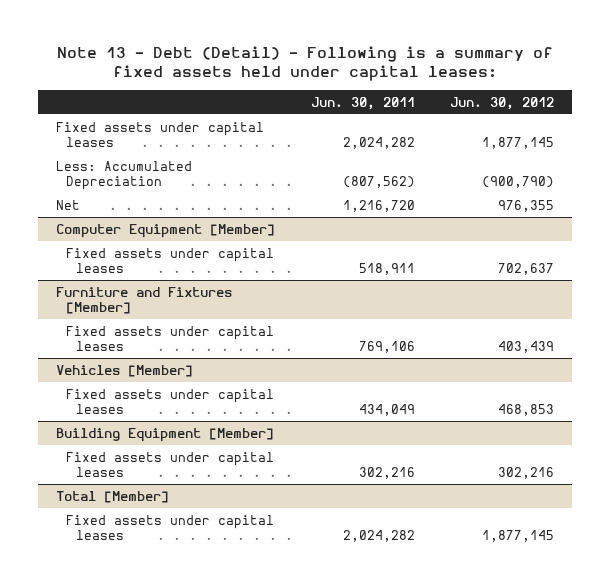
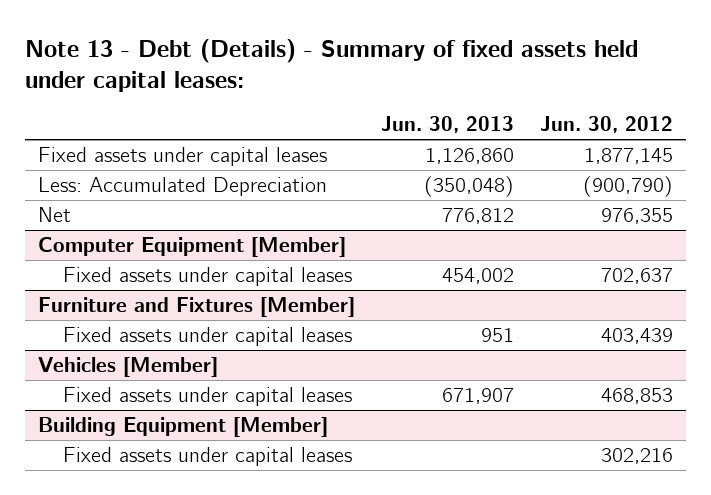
[57,45,554,82] Note 13 - Debt (Detail) - Following is a summary of fixed assets held under capital leases: -> [25,38,639,93] Note 13 - Debt (Details) - Summary of fixed assets held under capital leases:
[310,96,415,110] Jun. 30, 2011 -> none
none -> [380,115,514,133] Jun. 30, 2013
[56,490,170,503] Total [Member] -> none
[65,514,274,540] Fixed assets under capital leases -> none

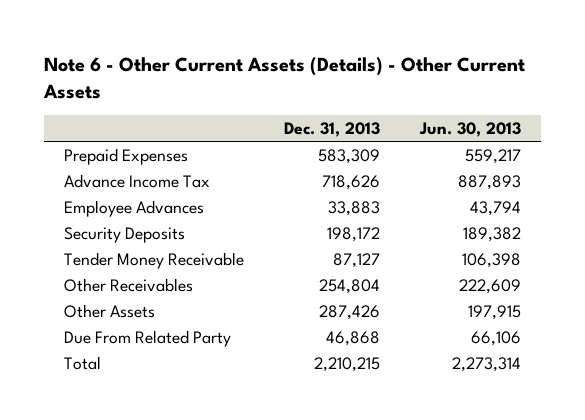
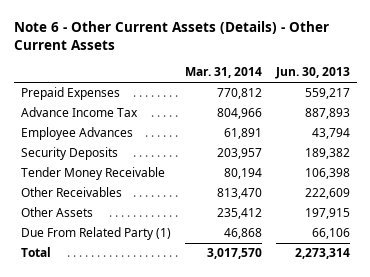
[283,122,380,138] Dec. 31, 2013 -> none
none -> [184,67,262,79] Mar. 31, 2014
[64,329,232,347] Due From Related Party -> [20,227,171,241] Due From Related Party (1)

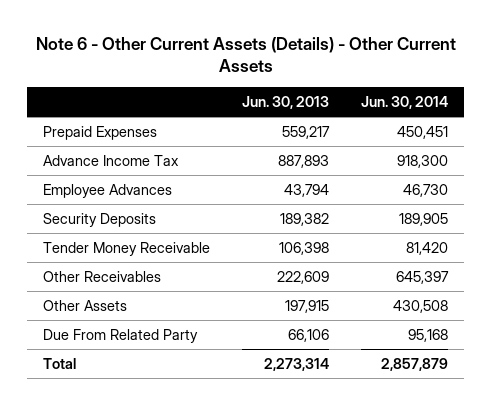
[184,67,262,79] Mar. 31, 2014 -> none
none -> [360,95,448,109] Jun. 30, 2014
[20,227,171,241] Due From Related Party (1) -> [43,328,199,343] Due From Related Party

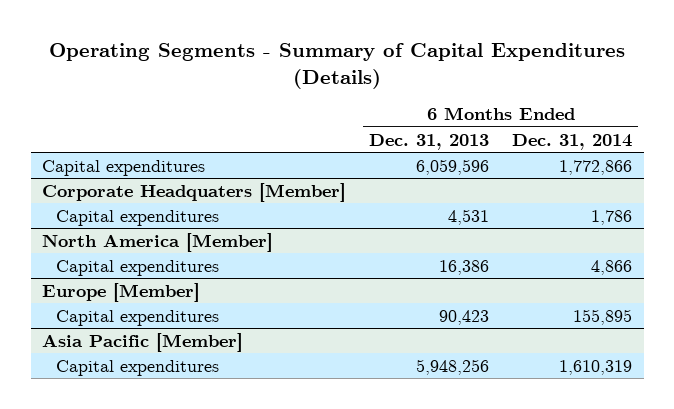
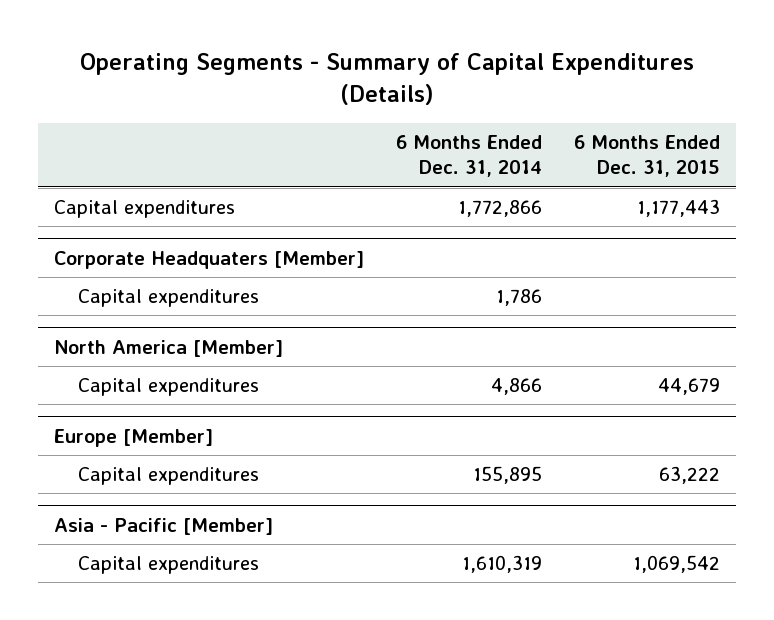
[369,133,490,150] Dec. 31, 2013 -> none
none -> [573,135,720,178] 6 Months Ended Dec. 31, 2015
[42,332,244,352] Asia Pacific [Member] -> [54,517,274,535] Asia - Pacific [Member]

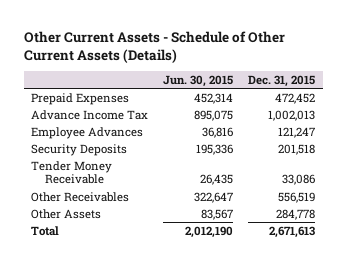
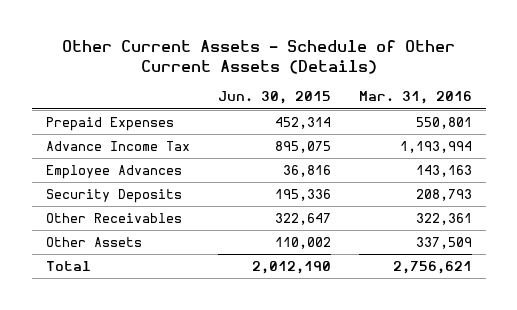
[248,75,316,88] Dec. 31, 2015 -> none
none -> [358,91,472,105] Mar. 31, 2016
[31,160,113,185] Tender Money Receivable -> none
[201,208,234,220] 83,567 -> [274,236,331,249] 110,002

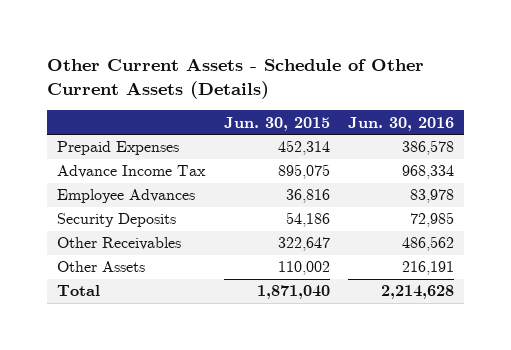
[358,91,472,105] Mar. 31, 2016 -> none
none -> [348,116,455,131] Jun. 30, 2016
[274,188,331,201] 195,336 -> [285,212,330,228] 54,186
[251,260,331,274] 2,012,190 -> [256,285,330,300] 1,871,040

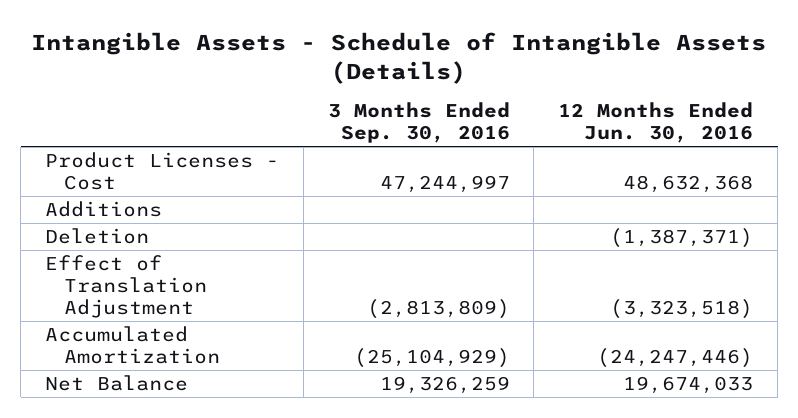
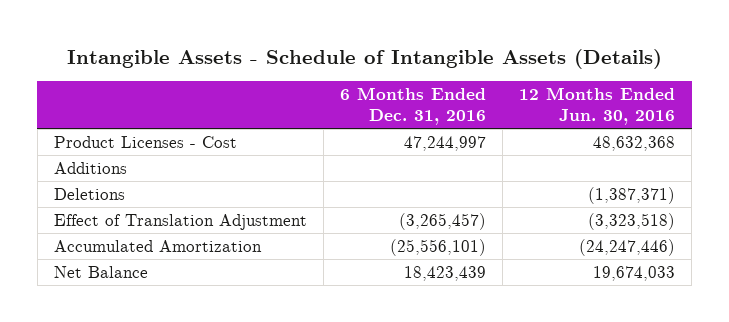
[327,102,510,144] 3 Months Ended Sep. 30, 2016 -> none
none -> [340,86,487,126] 6 Months Ended Dec. 31, 2016
[45,227,150,244] Deletion -> [53,187,125,200] Deletions

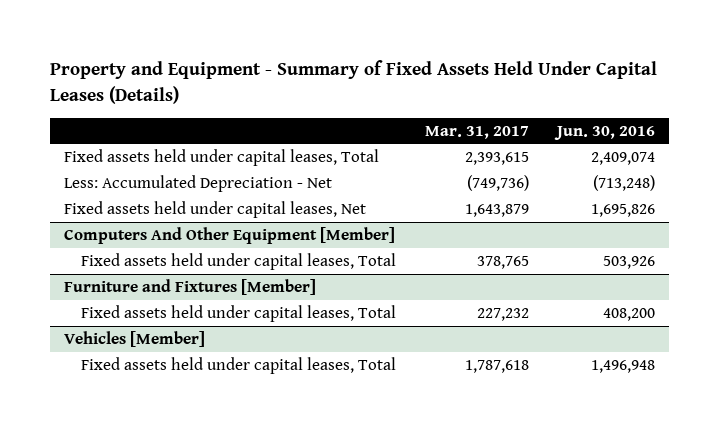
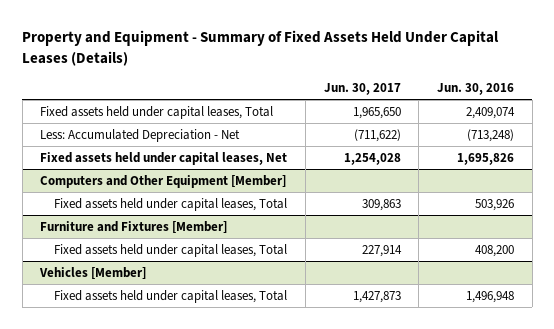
[424,125,529,139] Mar. 31, 2017 -> none
none -> [323,82,401,95] Jun. 30, 2017
[63,226,395,244] Computers And Other Equipment [Member] -> [40,174,287,188] Computers and Other Equipment [Member]

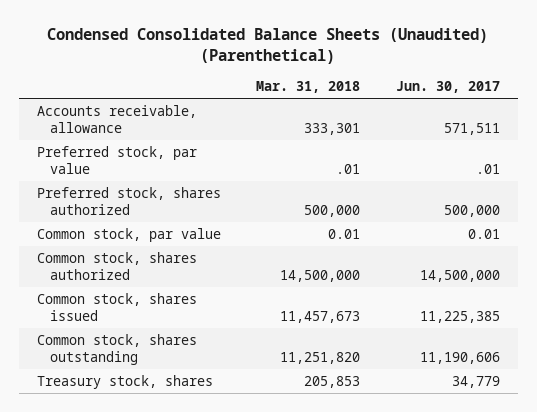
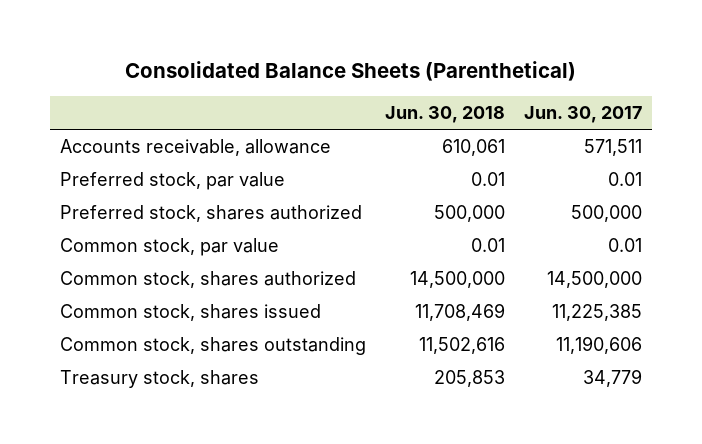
[47,27,489,64] Condensed Consolidated Balance Sheets (Unaudited) (Parenthetical) -> [124,60,576,81] Consolidated Balance Sheets (Parenthetical)
[256,80,361,93] Mar. 31, 2018 -> none
none -> [384,106,505,124] Jun. 30, 2018
[475,164,500,175] .01 -> [608,172,643,187] 0.01

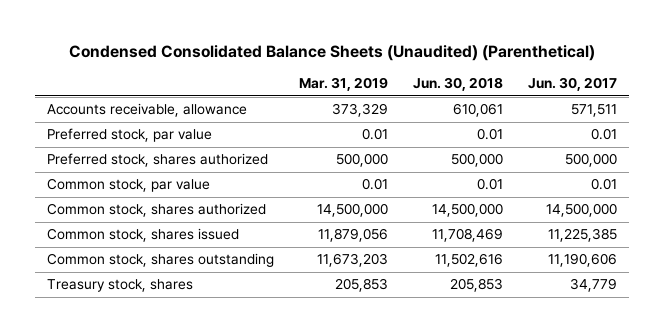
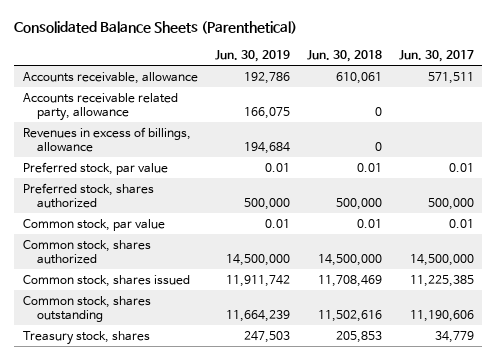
[68,44,595,61] Condensed Consolidated Balance Sheets (Unaudited) (Parenthetical) -> [13,21,297,35] Consolidated Balance Sheets (Parenthetical)
[299,77,389,92] Mar. 31, 2019 -> none
none -> [214,50,290,63] Jun. 30, 2019
none -> [22,92,178,121] Accounts receivable related party, allowance
none -> [22,126,191,152] Revenues in excess of billings, allowance

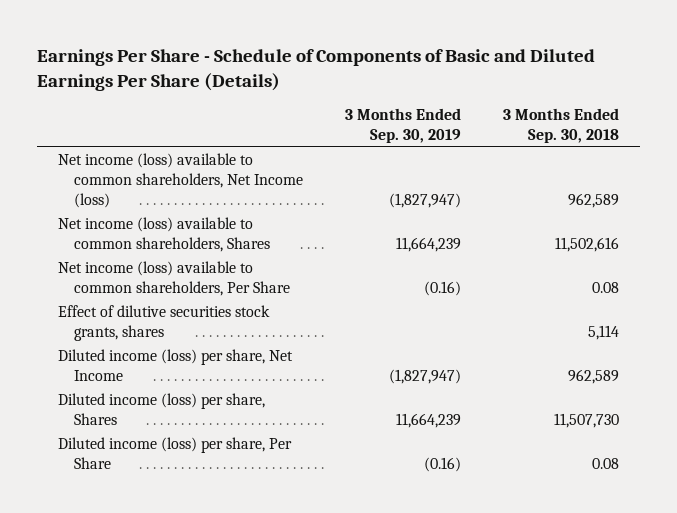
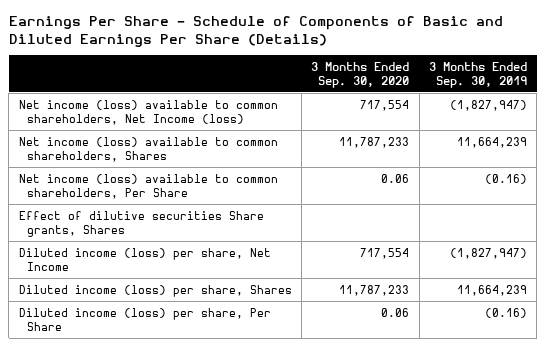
[503,108,620,144] 3 Months Ended Sep. 30, 2018 -> none
none -> [311,61,410,88] 3 Months Ended Sep. 30, 2020
[57,305,270,342] Effect of dilutive securities stock grants, shares -> [18,210,264,237] Effect of dilutive securities Share grants, Shares

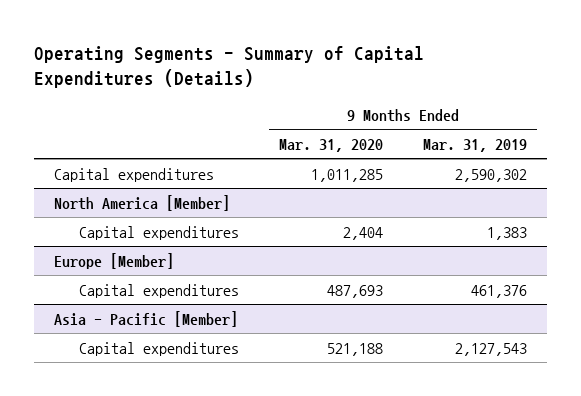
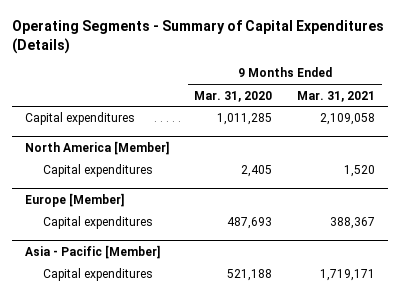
[423,139,528,153] Mar. 31, 2019 -> none
none -> [297,90,376,102] Mar. 31, 2021
[343,226,384,240] 2,404 -> [241,165,273,178] 2,405

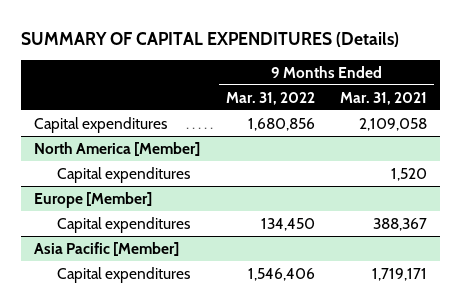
[12,19,385,54] Operating Segments - Summary of Capital Expenditures (Details) -> [20,31,399,47] SUMMARY OF CAPITAL EXPENDITURES (Details)
[194,90,273,102] Mar. 31, 2020 -> none
none -> [225,91,315,105] Mar. 31, 2022
[24,244,160,259] Asia - Pacific [Member] -> [33,241,179,256] Asia Pacific [Member]

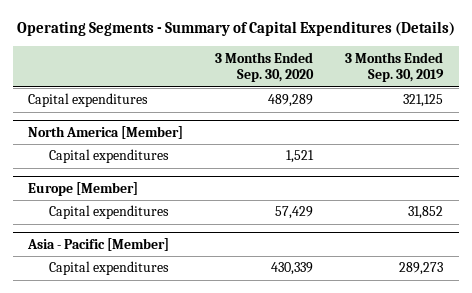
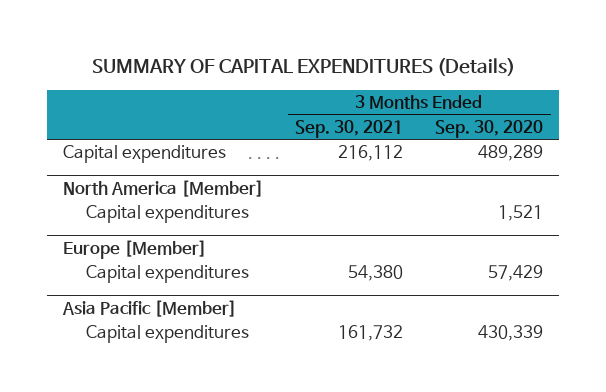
[16,21,455,37] Operating Segments - Summary of Capital Expenditures (Details) -> [91,57,515,76] SUMMARY OF CAPITAL EXPENDITURES (Details)
[345,51,445,83] 3 Months Ended Sep. 30, 2019 -> none
none -> [295,119,404,138] Sep. 30, 2021
[27,237,170,251] Asia - Pacific [Member] -> [61,299,237,317] Asia Pacific [Member]

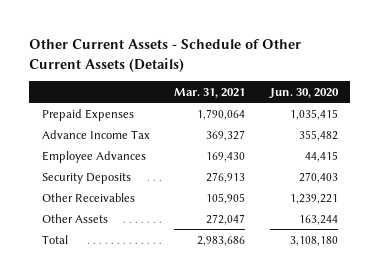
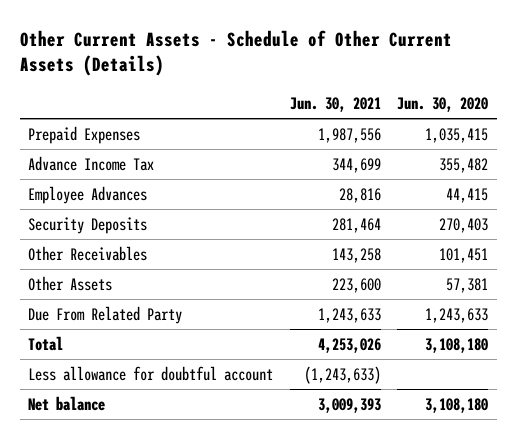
[174,87,246,98] Mar. 31, 2021 -> none
none -> [289,96,381,112] Jun. 30, 2021
[289,193,338,204] 1,239,221 -> [439,247,489,263] 101,451
[298,214,338,225] 163,244 -> [446,277,489,293] 57,381
none -> [28,305,183,324] Due From Related Party
none -> [28,365,274,381] Less allowance for doubtful account
none -> [28,395,106,411] Net balance

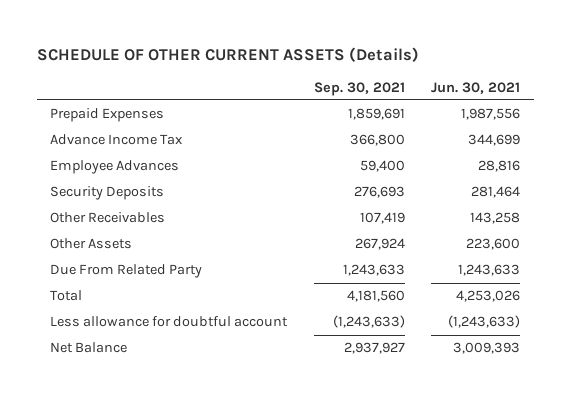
[19,29,452,77] Other Current Assets - Schedule of Other Current Assets (Details) -> [37,46,420,62] SCHEDULE OF OTHER CURRENT ASSETS (Details)
[397,96,489,112] Jun. 30, 2020 -> none
none -> [313,81,405,96] Sep. 30, 2021
[28,395,106,411] Net balance -> [50,342,128,354] Net Balance

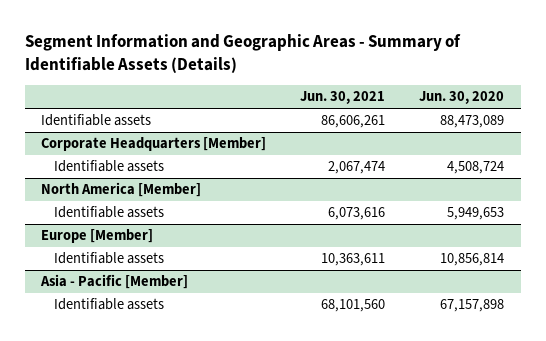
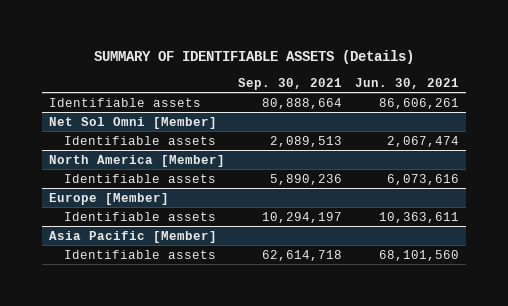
[24,34,461,74] Segment Information and Geographic Areas - Summary of Identifiable Assets (Details) -> [94,50,415,65] SUMMARY OF IDENTIFIABLE ASSETS (Details)
[419,91,505,105] Jun. 30, 2020 -> none
none -> [238,78,343,91] Sep. 30, 2021
[41,137,267,152] Corporate Headquarters [Member] -> [48,116,217,129] Net Sol Omni [Member]
[40,274,189,290] Asia - Pacific [Member] -> [48,230,217,243] Asia Pacific [Member]

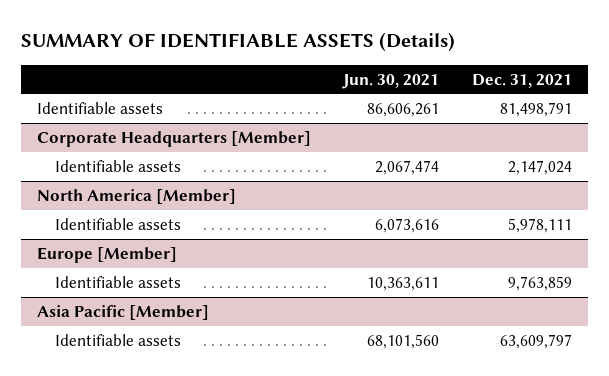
[238,78,343,91] Sep. 30, 2021 -> none
none -> [471,73,572,88] Dec. 31, 2021
[48,116,217,129] Net Sol Omni [Member] -> [36,131,311,148] Corporate Headquarters [Member]

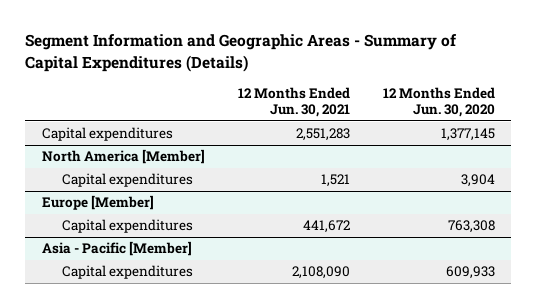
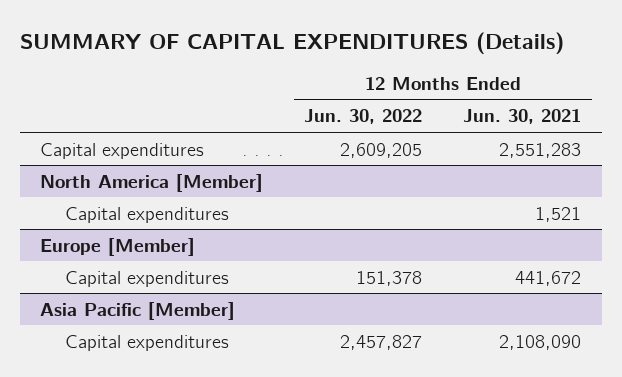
[25,34,458,72] Segment Information and Geographic Areas - Summary of Capital Expenditures (Details) -> [19,31,564,54] SUMMARY OF CAPITAL EXPENDITURES (Details)
[382,86,495,118] 12 Months Ended Jun. 30, 2020 -> none
none -> [304,109,423,125] Jun. 30, 2022
[41,241,192,257] Asia - Pacific [Member] -> [40,301,236,320] Asia Pacific [Member]

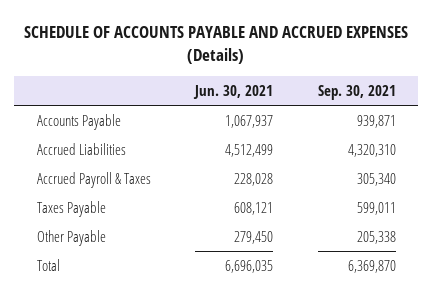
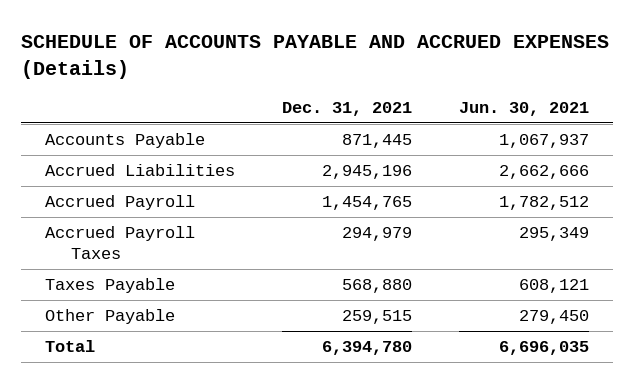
[317,84,396,100] Sep. 30, 2021 -> none
none -> [281,101,412,116] Dec. 31, 2021
[225,144,274,158] 4,512,499 -> [499,164,590,179] 2,662,666
none -> [44,194,195,210] Accrued Payroll
[36,172,151,189] Accrued Payroll & Taxes -> [44,225,195,260] Accrued Payroll Taxes
[234,173,274,187] 228,028 -> [519,226,590,241] 295,349

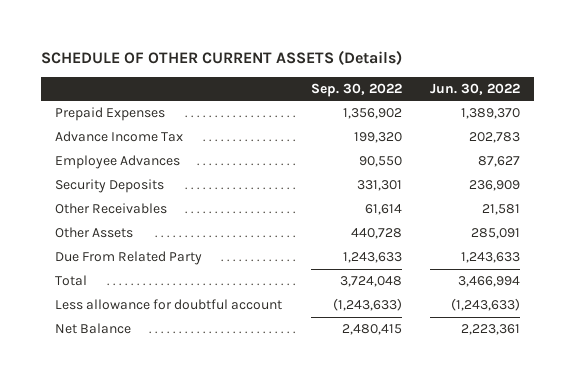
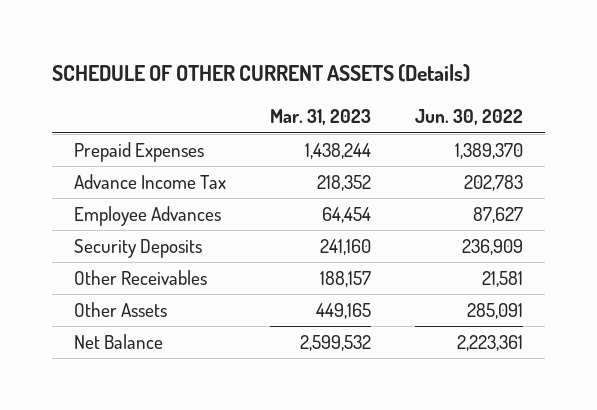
[310,82,402,97] Sep. 30, 2022 -> none
none -> [269,109,371,126] Mar. 31, 2023
[55,251,203,266] Due From Related Party -> none
[55,275,88,287] Total -> none
[55,299,283,311] Less allowance for doubtful account -> none

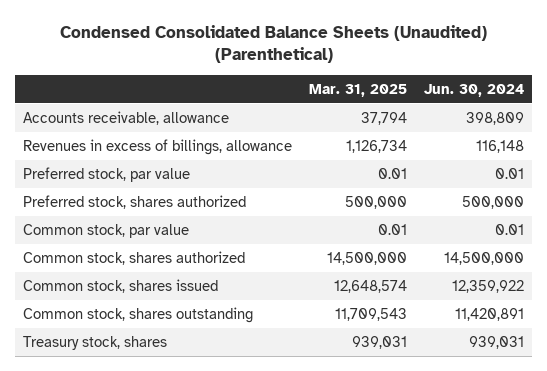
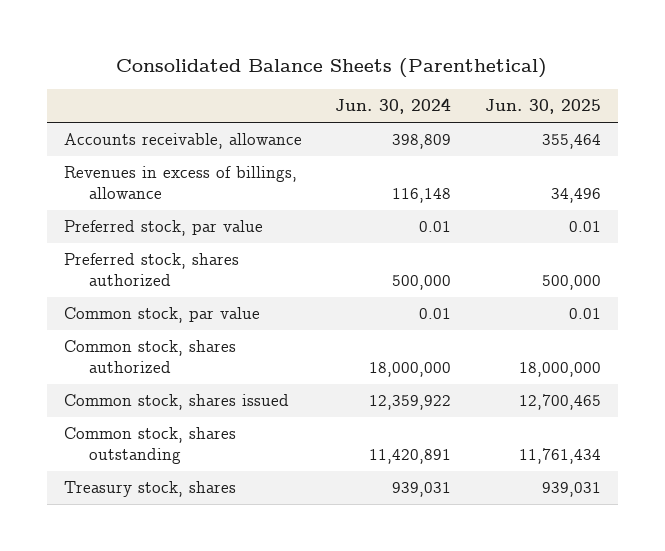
[59,24,487,64] Condensed Consolidated Balance Sheets (Unaudited) (Parenthetical) -> [116,58,548,79] Consolidated Balance Sheets (Parenthetical)
[309,83,408,97] Mar. 31, 2025 -> none
none -> [485,99,602,115] Jun. 30, 2025
[443,251,524,265] 14,500,000 -> [369,362,452,378] 18,000,000

